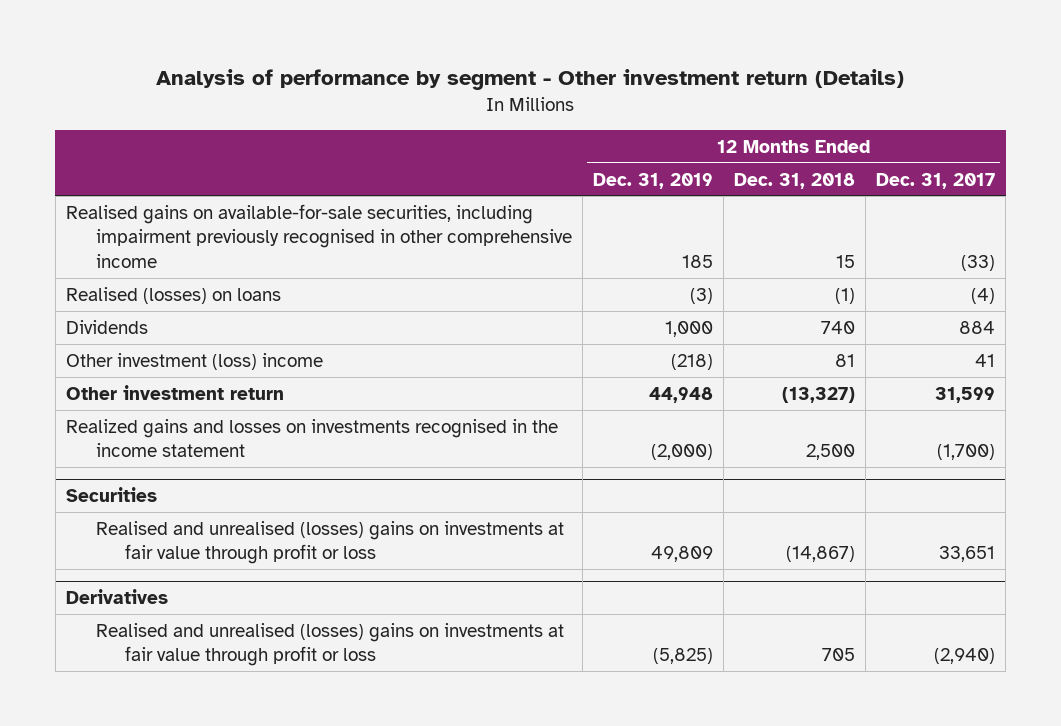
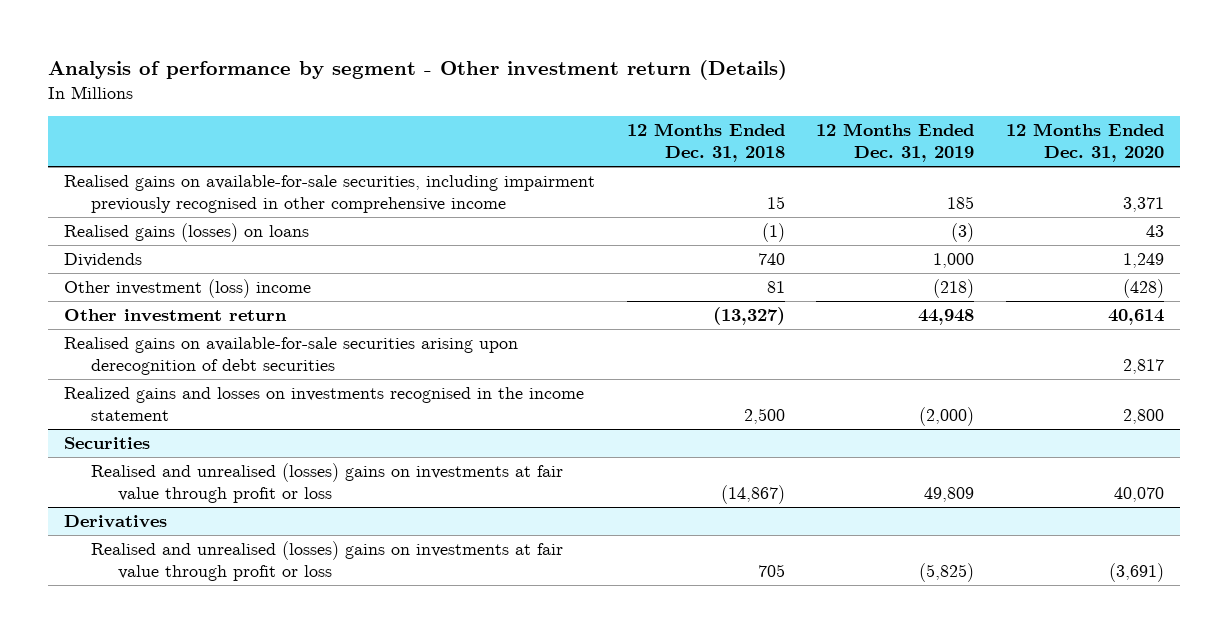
[876,172,996,189] Dec. 31, 2017 -> none
none -> [1006,122,1165,163] 12 Months Ended Dec. 31, 2020
[65,286,281,304] Realised (losses) on loans -> [63,222,309,242] Realised gains (losses) on loans
none -> [63,336,518,376] Realised gains on available-for-sale securities arising upon derecognition of debt securities

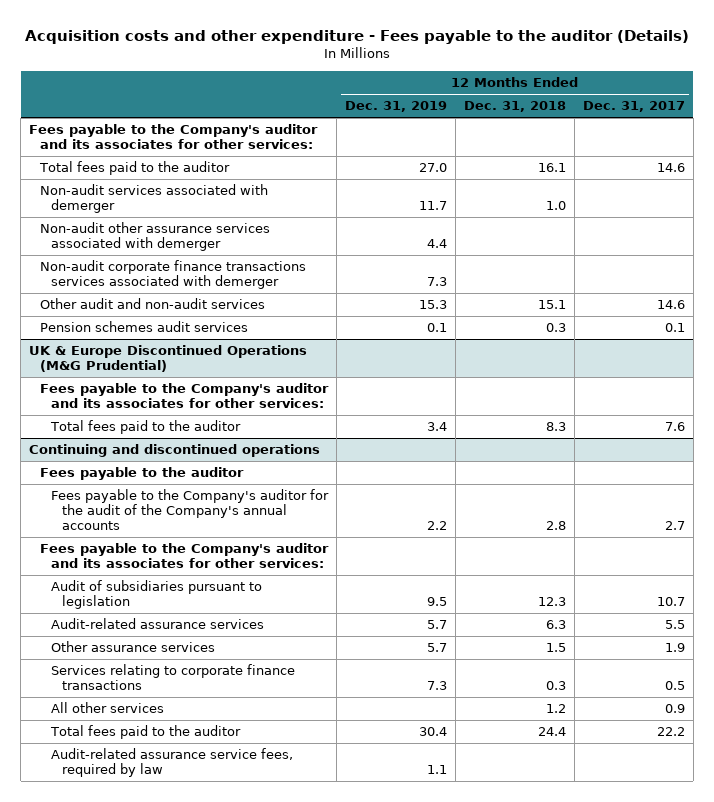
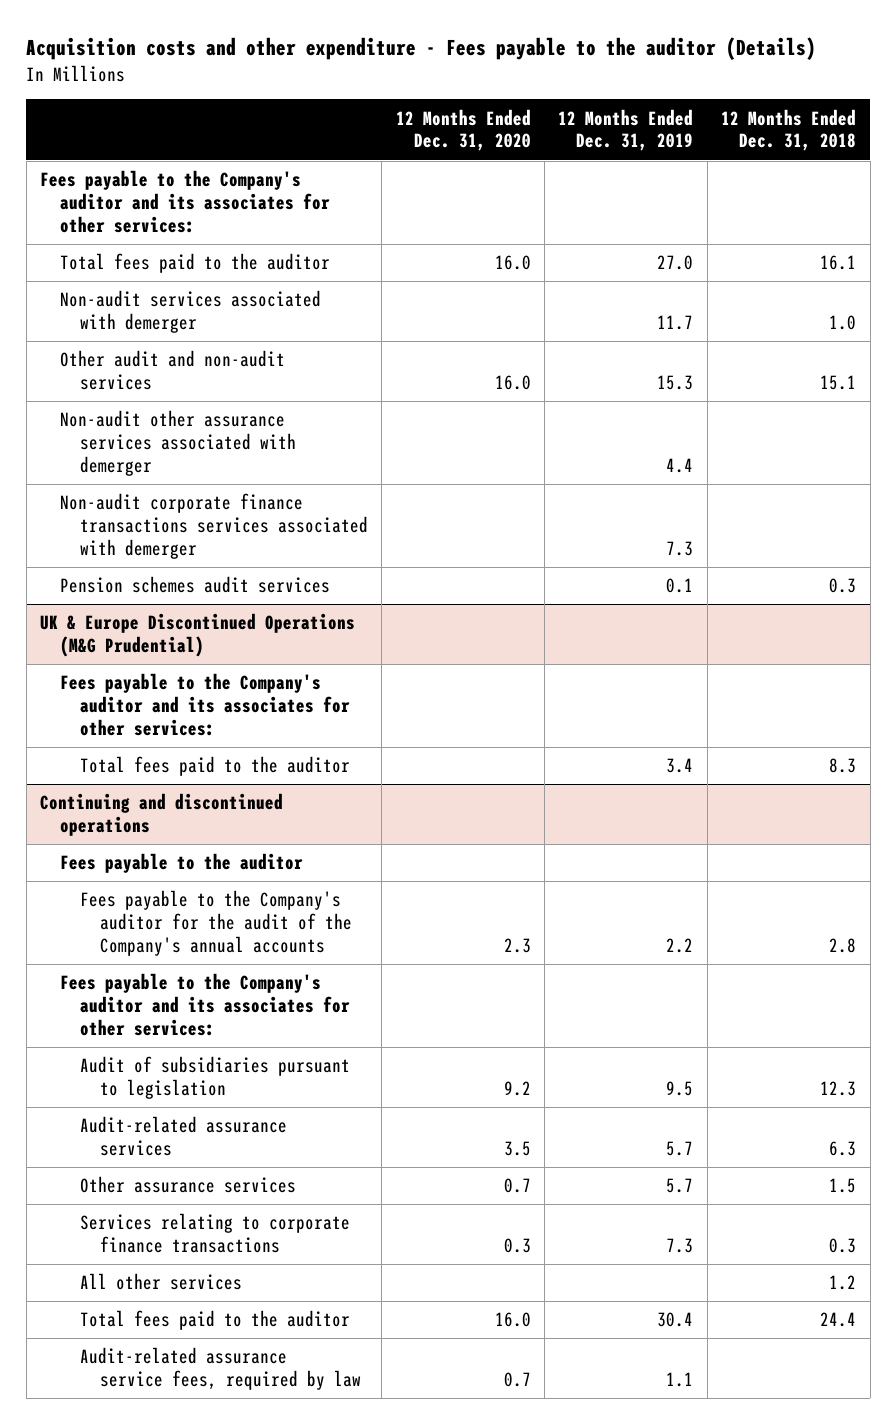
[582,101,685,113] Dec. 31, 2017 -> none
none -> [395,108,531,152] 12 Months Ended Dec. 31, 2020
[40,298,266,310] Other audit and non-audit services -> [59,350,285,391] Other audit and non-audit services

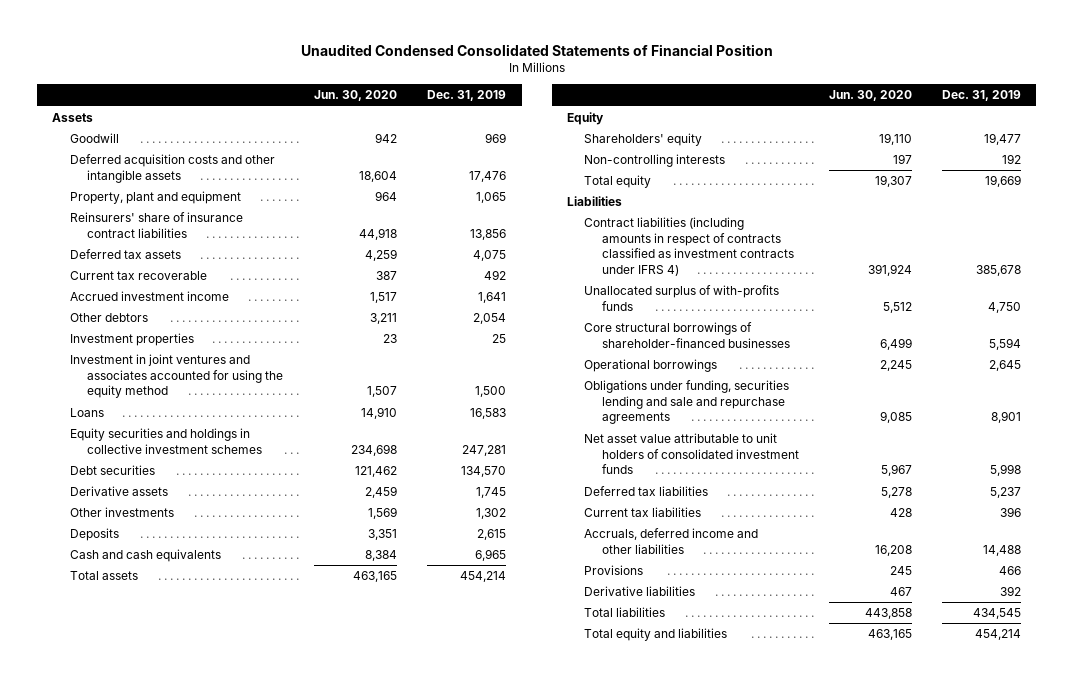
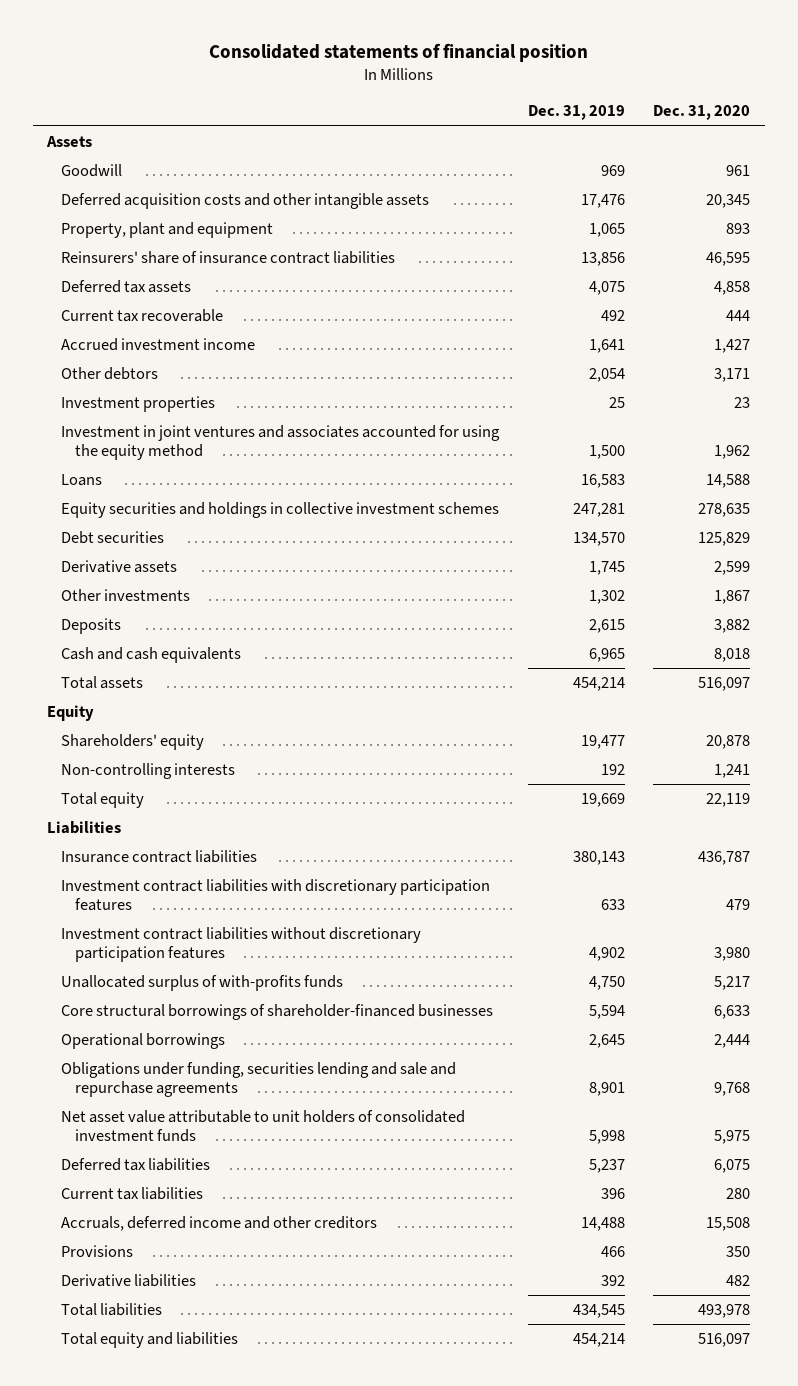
[300,43,773,56] Unaudited Condensed Consolidated Statements of Financial Position -> [208,43,588,63] Consolidated statements of financial position
[314,90,398,102] Jun. 30, 2020 -> none
none -> [653,105,751,121] Dec. 31, 2020
[584,217,794,277] Contract liabilities (including amounts in respect of contracts classified as investment contracts under IFRS 4) -> none
none -> [61,849,258,863] Insurance contract liabilities
none -> [61,878,491,911] Investment contract liabilities with discretionary participation features
none -> [61,926,422,962] Investment contract liabilities without discretionary participation features
[584,528,759,554] Accruals, deferred income and other liabilities -> [61,1215,378,1231] Accruals, deferred income and other creditors

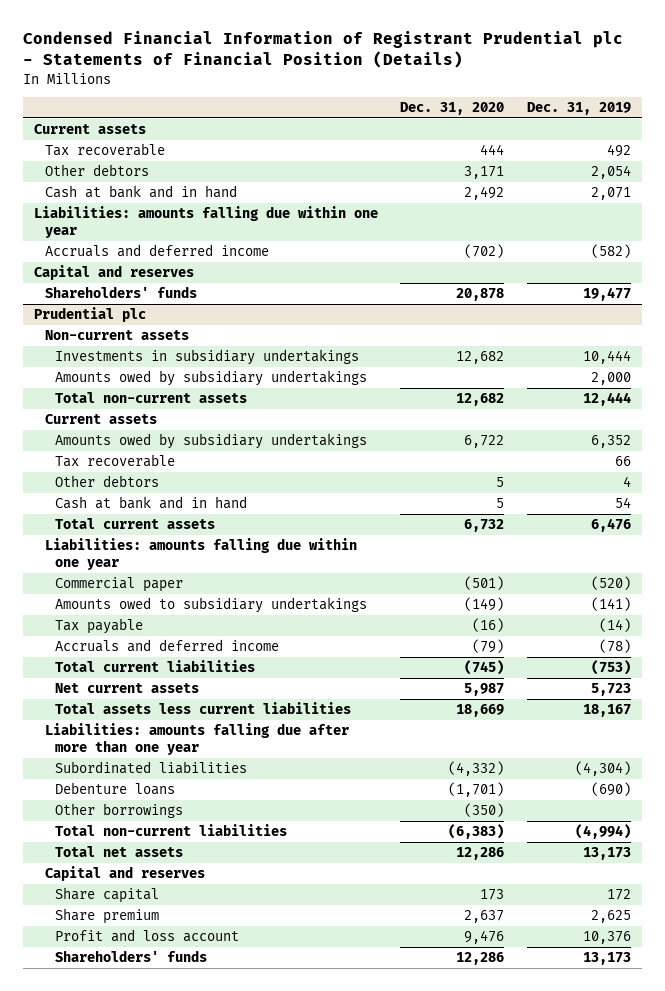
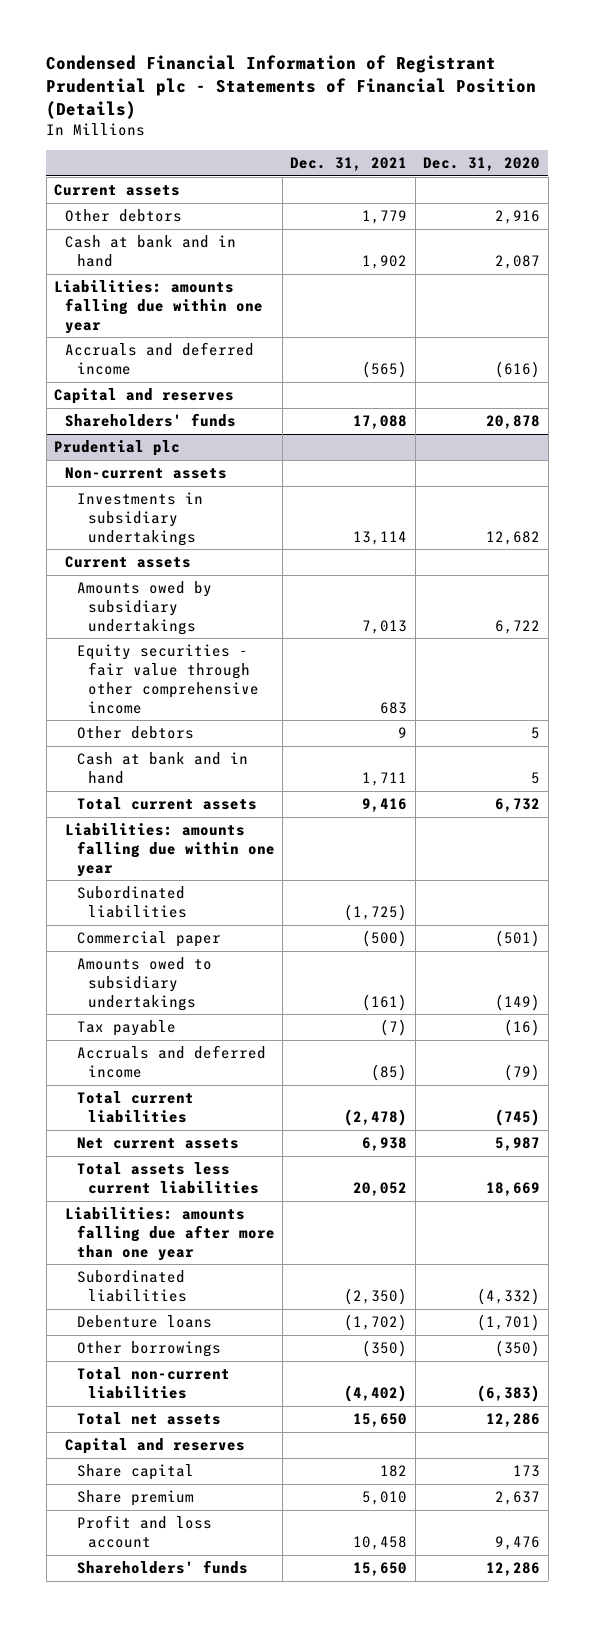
[526,102,631,116] Dec. 31, 2019 -> none
none -> [290,157,408,172] Dec. 31, 2021
[44,143,165,157] Tax recoverable -> none
[464,166,505,180] 3,171 -> [495,210,541,225] 2,916
[464,186,505,201] 2,492 -> [495,254,541,269] 2,087
[464,244,505,259] (702) -> [495,360,541,378] (616)
[55,370,368,387] Amounts owed by subsidiary undertakings -> none
[55,392,248,404] Total non-current assets -> none
[55,454,176,468] Tax recoverable -> none
none -> [76,644,260,714] Equity securities - fair value through other comprehensive income
none -> [76,886,188,918] Subordinated liabilities

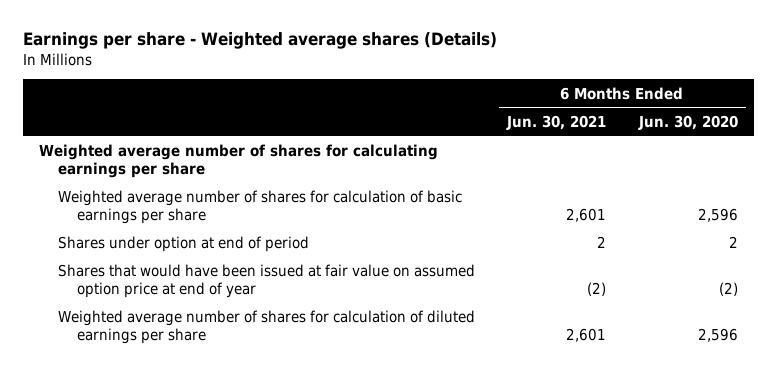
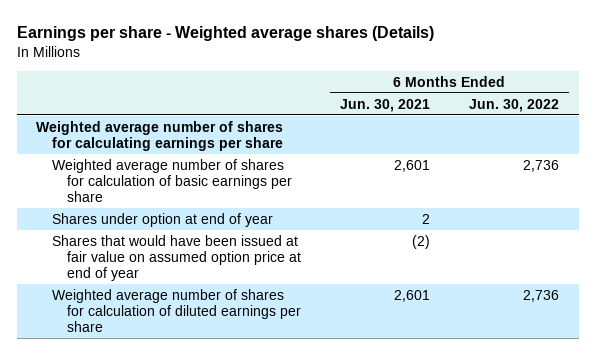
[637,114,738,130] Jun. 30, 2020 -> none
none -> [469,98,560,112] Jun. 30, 2022
[57,236,309,253] Shares under option at end of period -> [51,212,273,227] Shares under option at end of year

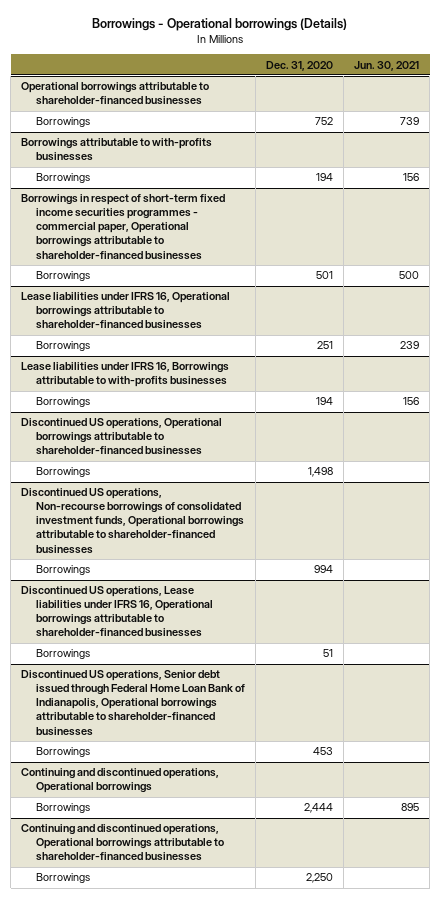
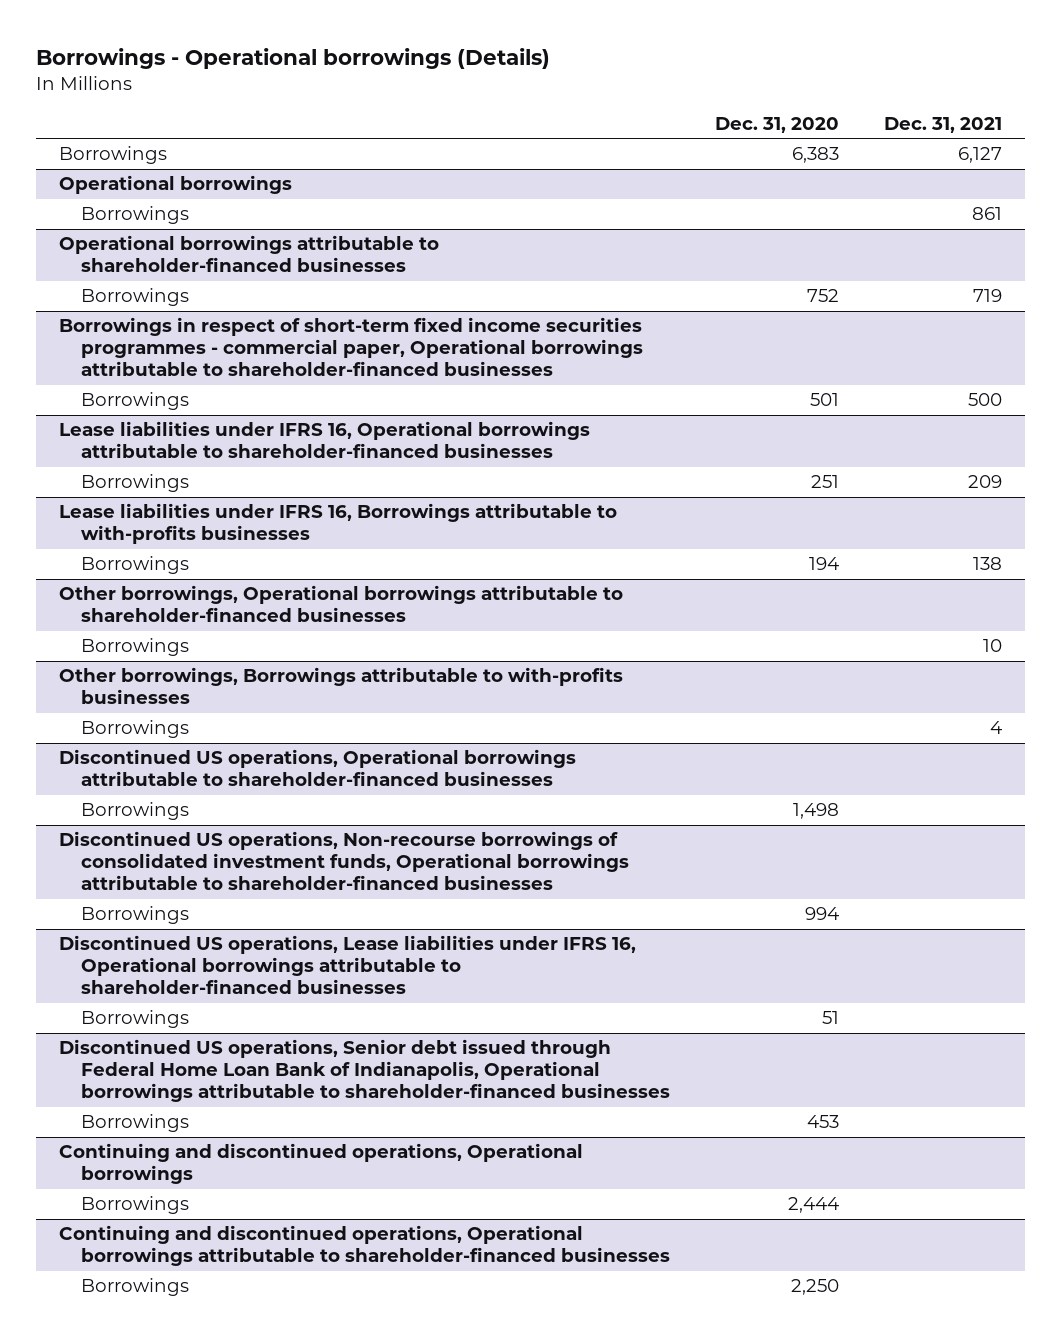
[354,60,420,71] Jun. 30, 2021 -> none
none -> [884,116,1003,133] Dec. 31, 2021
none -> [58,146,167,165] Borrowings
none -> [58,175,292,195] Operational borrowings
none -> [80,206,189,225] Borrowings
[21,138,213,162] Borrowings attributable to with-profits businesses -> none
[36,173,91,184] Borrowings -> none
none -> [58,585,623,623] Other borrowings, Operational borrowings attributable to shareholder-financed businesses
none -> [80,638,189,657] Borrowings
none -> [58,667,623,705] Other borrowings, Borrowings attributable to with-profits businesses
none -> [80,720,189,739] Borrowings

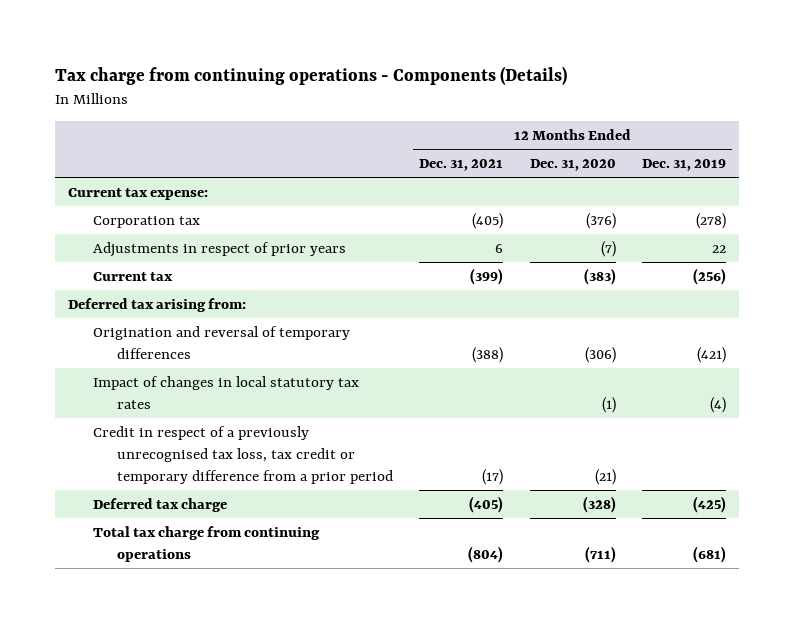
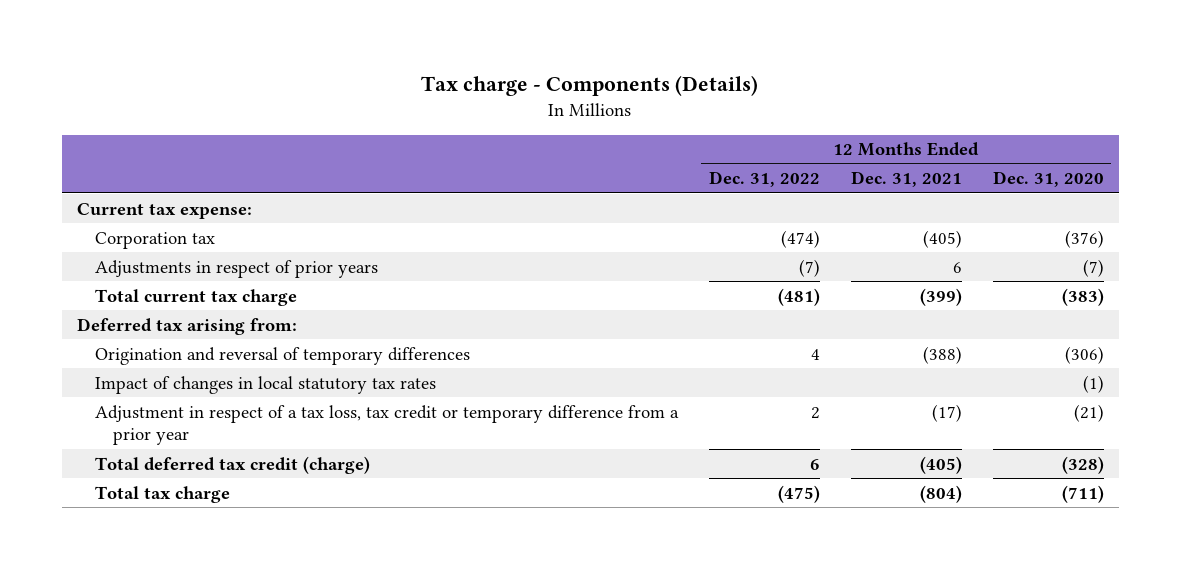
[55,66,568,86] Tax charge from continuing operations - Components (Details) -> [421,74,759,96] Tax charge - Components (Details)
[641,159,726,172] Dec. 31, 2019 -> none
none -> [708,171,820,188] Dec. 31, 2022
[92,271,173,281] Current tax -> [95,288,298,306] Total current tax charge
[92,425,394,484] Credit in respect of a previously unrecognised tax loss, tax credit or temporary difference from a prior period -> [95,404,680,446] Adjustment in respect of a tax loss, tax credit or temporary difference from a prior year
[92,497,227,512] Deferred tax charge -> [95,455,371,474] Total deferred tax credit (charge)
[92,525,320,562] Total tax charge from continuing operations -> [95,485,231,503] Total tax charge

